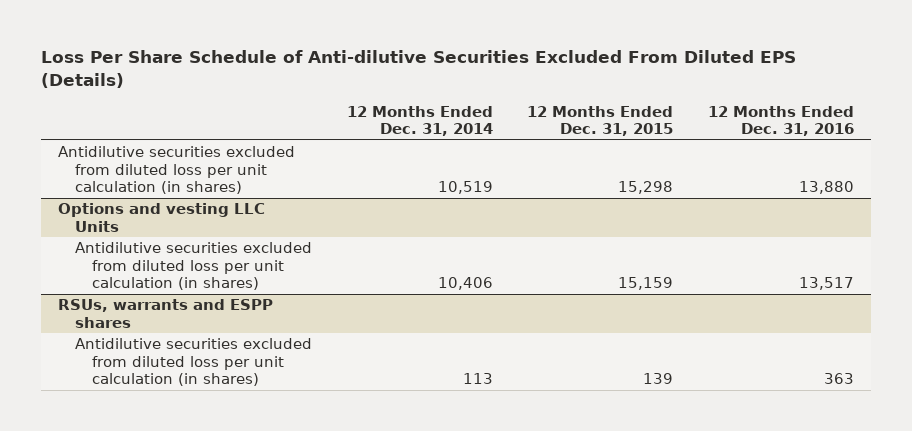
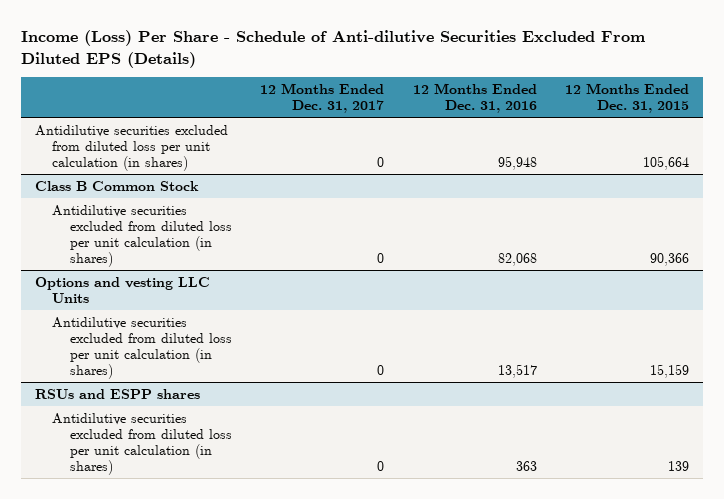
[40,50,796,88] Loss Per Share Schedule of Anti-dilutive Securities Excluded From Diluted EPS (Details) -> [20,30,645,68] Income (Loss) Per Share - Schedule of Anti-dilutive Securities Excluded From Diluted EPS (Details)
[346,105,493,136] 12 Months Ended Dec. 31, 2014 -> none
none -> [260,82,385,113] 12 Months Ended Dec. 31, 2017
[618,180,674,194] 15,298 -> [643,155,690,170] 105,664
[798,180,854,194] 13,880 -> [497,155,537,170] 95,948
none -> [35,180,200,191] Class B Common Stock
none -> [52,204,232,267] Antidilutive securities excluded from diluted loss per unit calculation (in shares)
[58,299,274,328] RSUs, warrants and ESPP shares -> [35,388,201,399] RSUs and ESPP shares

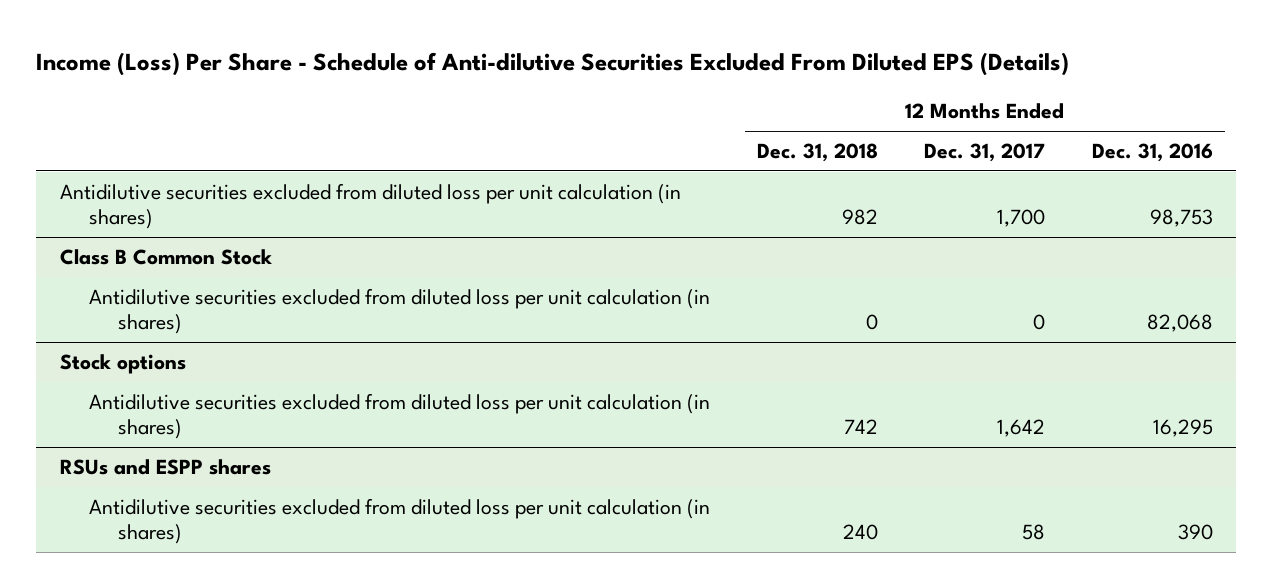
[565,82,690,113] 12 Months Ended Dec. 31, 2015 -> none
none -> [756,143,878,163] Dec. 31, 2018
[377,156,385,167] 0 -> [997,208,1046,227] 1,700
[497,155,537,170] 95,948 -> [1150,208,1214,227] 98,753
[35,276,211,303] Options and vesting LLC Units -> [59,354,186,375] Stock options
[377,364,385,375] 0 -> [997,418,1046,437] 1,642
[497,363,537,378] 13,517 -> [1153,418,1214,437] 16,295
[377,460,385,471] 0 -> [1022,523,1046,540] 58
[515,460,537,471] 363 -> [1178,523,1214,540] 390

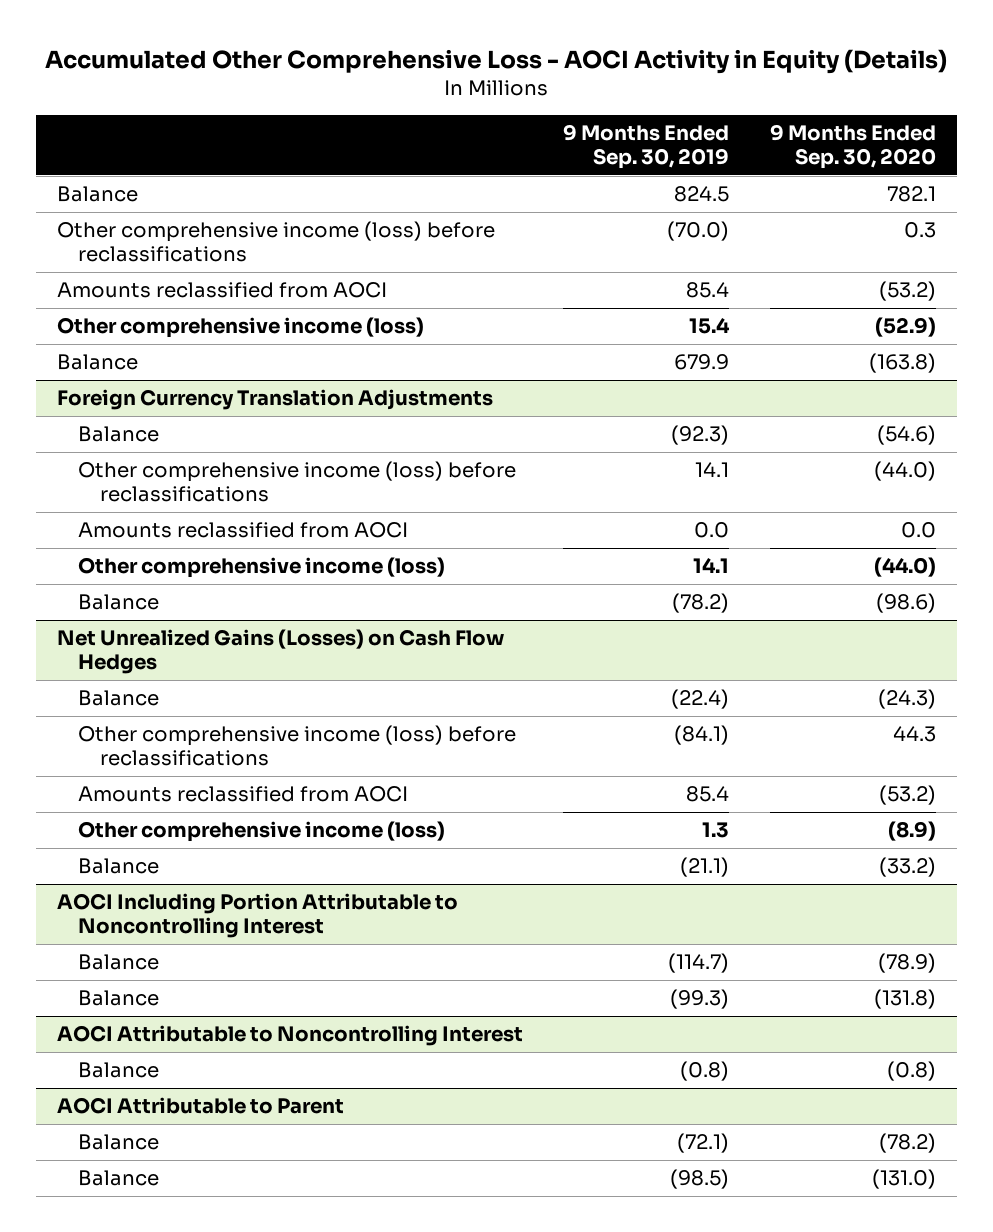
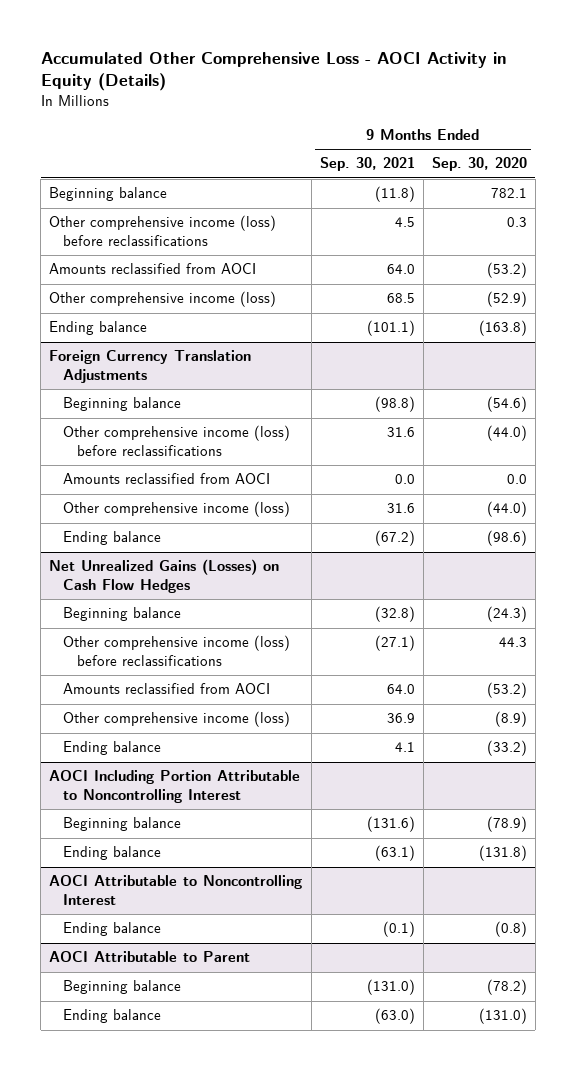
[563,124,730,170] 9 Months Ended Sep. 30, 2019 -> none
none -> [319,157,415,172] Sep. 30, 2021
[56,186,138,203] Balance -> [49,187,168,202] Beginning balance
[56,354,138,371] Balance -> [49,321,148,336] Ending balance
[78,426,160,443] Balance -> [63,397,182,412] Beginning balance
[78,594,160,611] Balance -> [63,531,162,546] Ending balance
[78,690,160,707] Balance -> [63,607,182,622] Beginning balance
[78,858,160,875] Balance -> [63,741,162,756] Ending balance
[78,954,160,971] Balance -> [63,817,182,832] Beginning balance
[78,990,160,1007] Balance -> [63,846,162,861] Ending balance
[78,1062,160,1079] Balance -> [63,922,162,937] Ending balance
[78,1134,160,1151] Balance -> [63,980,182,995] Beginning balance
[78,1170,160,1187] Balance -> [63,1009,162,1024] Ending balance

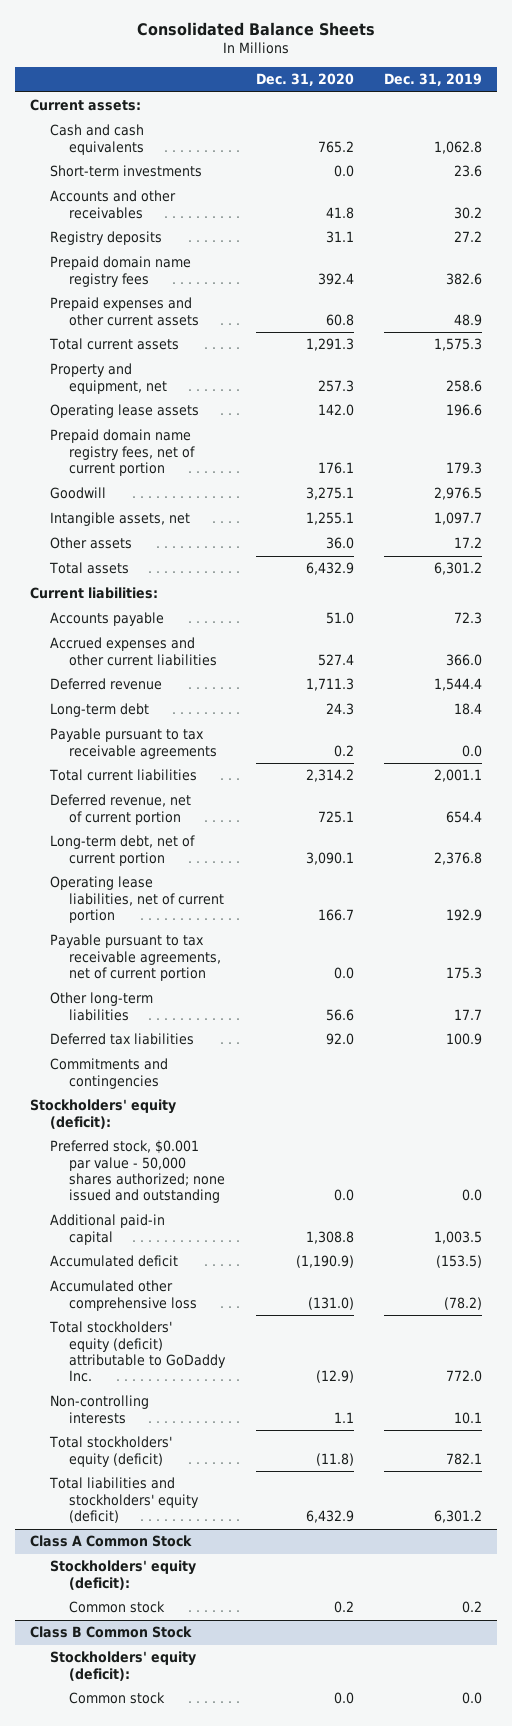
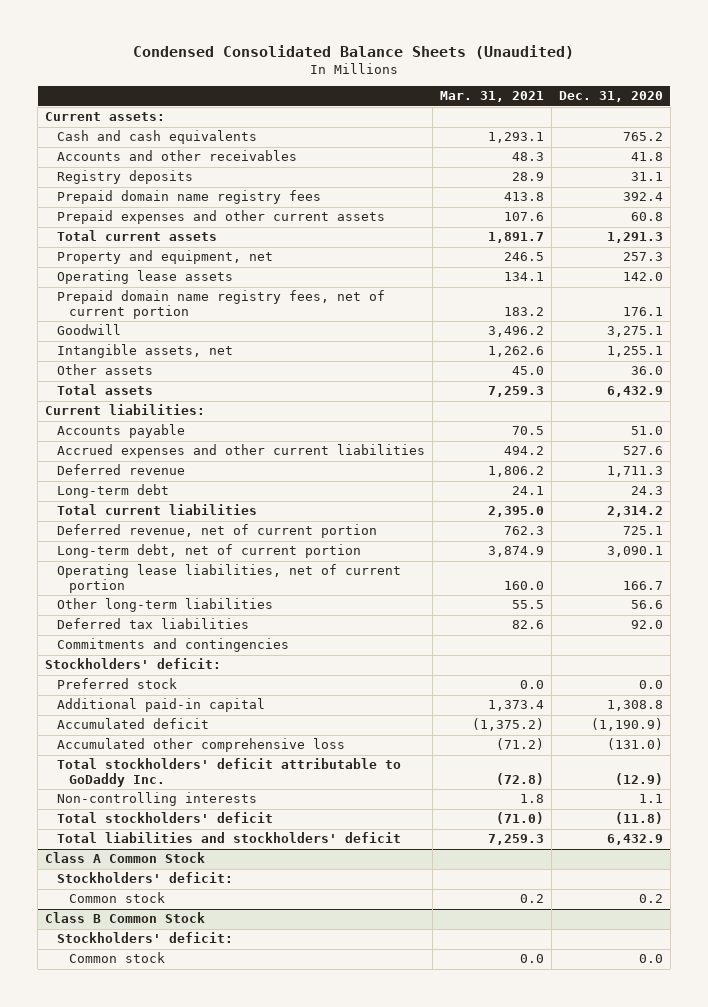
[137,22,376,37] Consolidated Balance Sheets -> [133,45,575,60] Condensed Consolidated Balance Sheets (Unaudited)
[384,73,483,87] Dec. 31, 2019 -> none
none -> [440,91,545,103] Mar. 31, 2021
[49,165,202,178] Short-term investments -> none
[317,653,354,666] 527.4 -> [622,446,663,456] 527.6
[49,728,218,759] Payable pursuant to tax receivable agreements -> none
[49,934,222,981] Payable pursuant to tax receivable agreements, net of current portion -> none
[30,1099,177,1129] Stockholders' equity (deficit): -> [45,658,222,670] Stockholders' deficit:
[49,1140,226,1204] Preferred stock, $0.001 par value - 50,000 shares authorized; none issued and outstanding -> [57,678,178,690] Preferred stock
[48,1321,227,1383] Total stockholders' equity (deficit) attributable to GoDaddy Inc. -> [57,758,402,787] Total stockholders' deficit attributable to GoDaddy Inc.
[48,1436,172,1467] Total stockholders' equity (deficit) -> [57,812,274,824] Total stockholders' deficit
[48,1477,200,1523] Total liabilities and stockholders' equity (deficit) -> [57,832,402,844] Total liabilities and stockholders' deficit
[49,1560,196,1590] Stockholders' equity (deficit): -> [57,872,234,884] Stockholders' deficit:
[49,1651,196,1681] Stockholders' equity (deficit): -> [57,932,234,944] Stockholders' deficit:

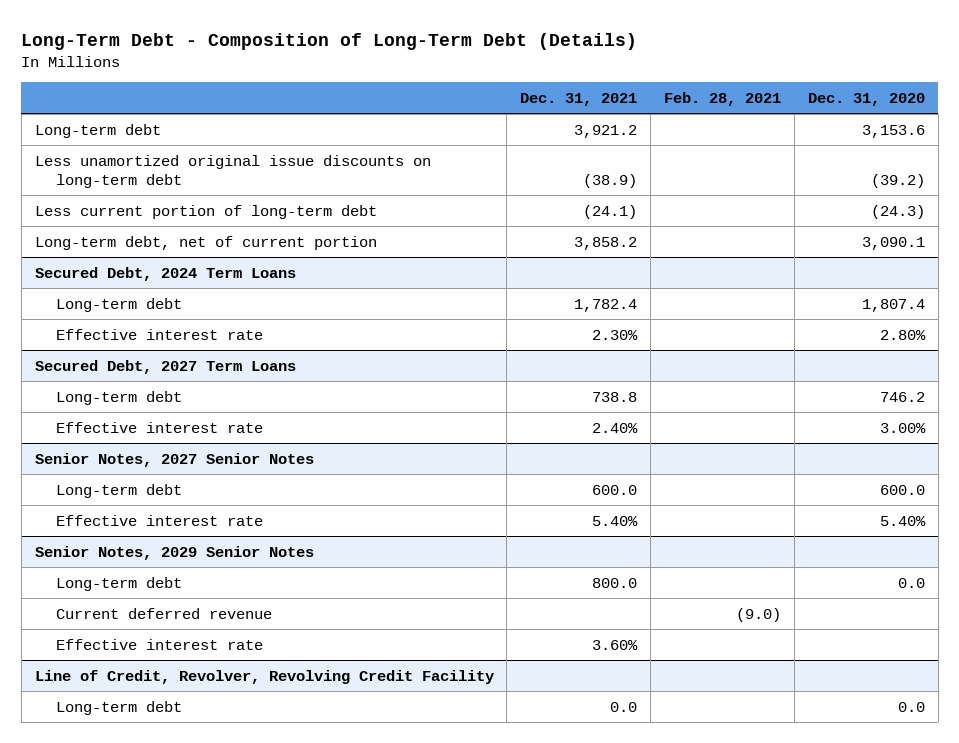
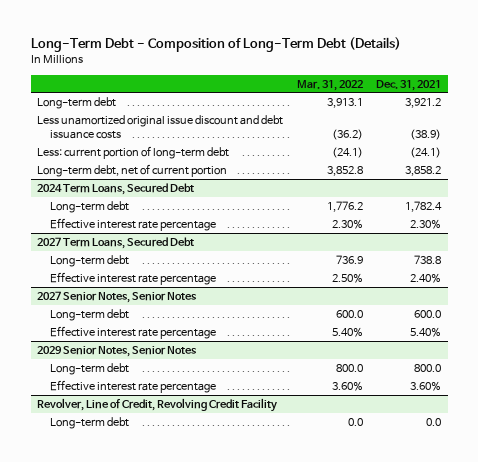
[664,92,782,107] Feb. 28, 2021 -> none
[807,93,925,107] Dec. 31, 2020 -> none
none -> [296,79,363,91] Mar. 31, 2022
[34,154,431,189] Less unamortized original issue discounts on long-term debt -> [37,115,284,140] Less unamortized original issue discount and debt issuance costs
[34,204,377,219] Less current portion of long-term debt -> [37,146,230,160] Less: current portion of long-term debt
[34,266,296,281] Secured Debt, 2024 Term Loans -> [37,183,195,196] 2024 Term Loans, Secured Debt
[55,328,263,340] Effective interest rate -> [50,218,217,232] Effective interest rate percentage
[34,359,296,374] Secured Debt, 2027 Term Loans -> [37,237,195,250] 2027 Term Loans, Secured Debt
[55,421,263,433] Effective interest rate -> [50,272,217,286] Effective interest rate percentage
[34,452,314,467] Senior Notes, 2027 Senior Notes -> [37,291,198,304] 2027 Senior Notes, Senior Notes
[55,514,263,526] Effective interest rate -> [50,326,217,340] Effective interest rate percentage
[34,545,314,560] Senior Notes, 2029 Senior Notes -> [37,346,198,358] 2029 Senior Notes, Senior Notes
[55,607,272,619] Current deferred revenue -> none
[55,638,263,650] Effective interest rate -> [50,380,217,394] Effective interest rate percentage
[34,669,494,684] Line of Credit, Revolver, Revolving Credit Facility -> [37,398,278,413] Revolver, Line of Credit, Revolving Credit Facility

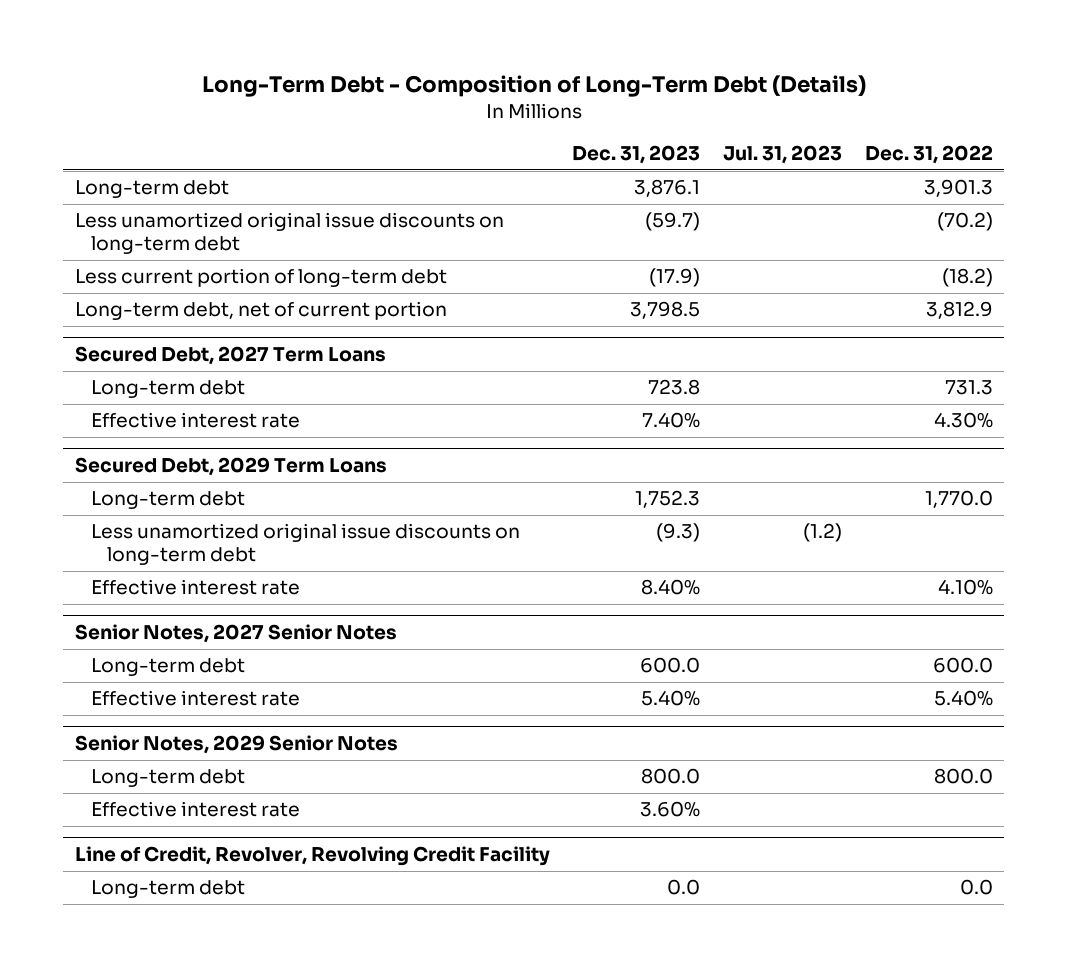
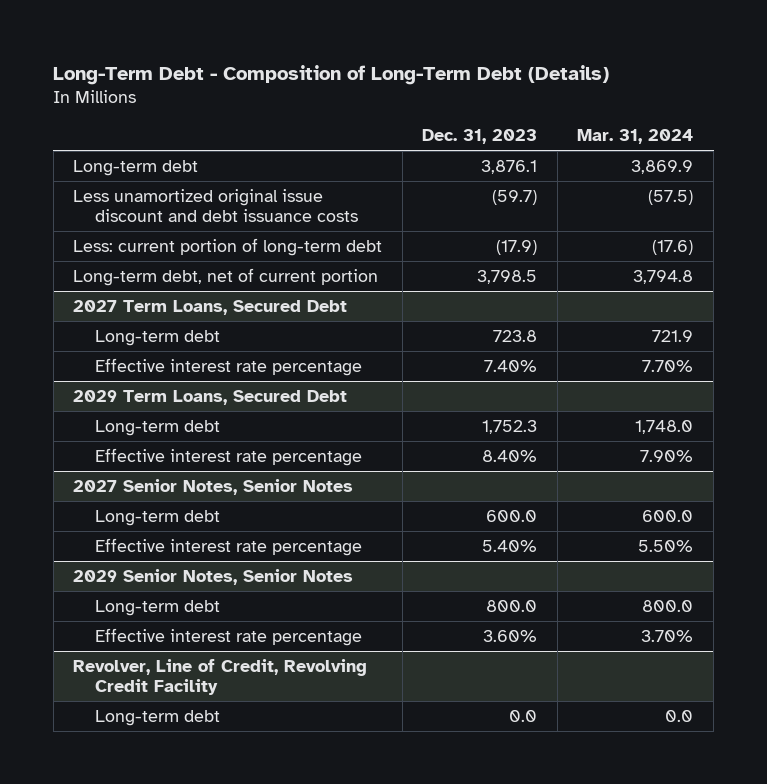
[723,144,843,164] Jul. 31, 2023 -> none
[864,144,993,164] Dec. 31, 2022 -> none
none -> [577,129,694,145] Mar. 31, 2024
[74,212,504,255] Less unamortized original issue discounts on long-term debt -> [73,188,358,223] Less unamortized original issue discount and debt issuance costs
[74,268,447,288] Less current portion of long-term debt -> [73,237,383,256] Less: current portion of long-term debt
[74,345,386,365] Secured Debt, 2027 Term Loans -> [73,299,348,315] 2027 Term Loans, Secured Debt
[90,412,300,429] Effective interest rate -> [94,357,362,376] Effective interest rate percentage
[74,456,387,476] Secured Debt, 2029 Term Loans -> [73,389,348,405] 2029 Term Loans, Secured Debt
[90,523,520,566] Less unamortized original issue discounts on long-term debt -> none
[90,579,300,596] Effective interest rate -> [94,447,362,466] Effective interest rate percentage
[74,623,397,643] Senior Notes, 2027 Senior Notes -> [73,478,354,495] 2027 Senior Notes, Senior Notes
[90,690,300,707] Effective interest rate -> [94,537,362,556] Effective interest rate percentage
[74,734,398,754] Senior Notes, 2029 Senior Notes -> [73,568,354,585] 2029 Senior Notes, Senior Notes
[90,801,300,818] Effective interest rate -> [94,627,362,646] Effective interest rate percentage
[74,845,550,866] Line of Credit, Revolver, Revolving Credit Facility -> [73,658,368,696] Revolver, Line of Credit, Revolving Credit Facility

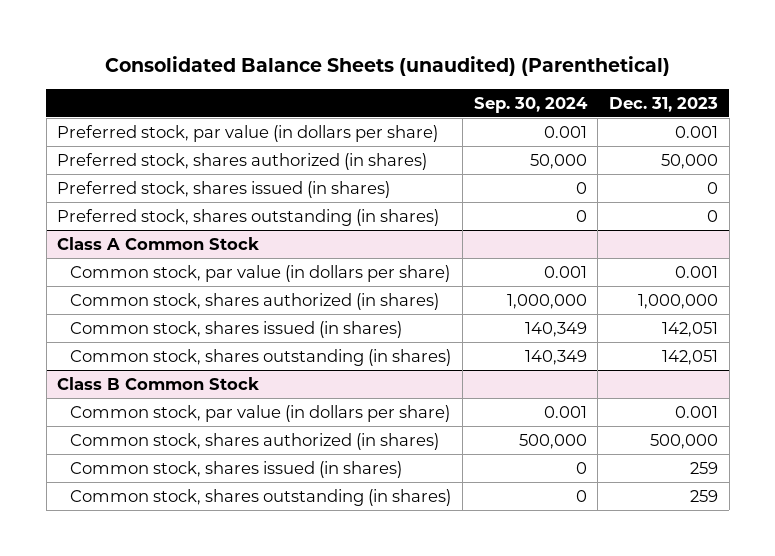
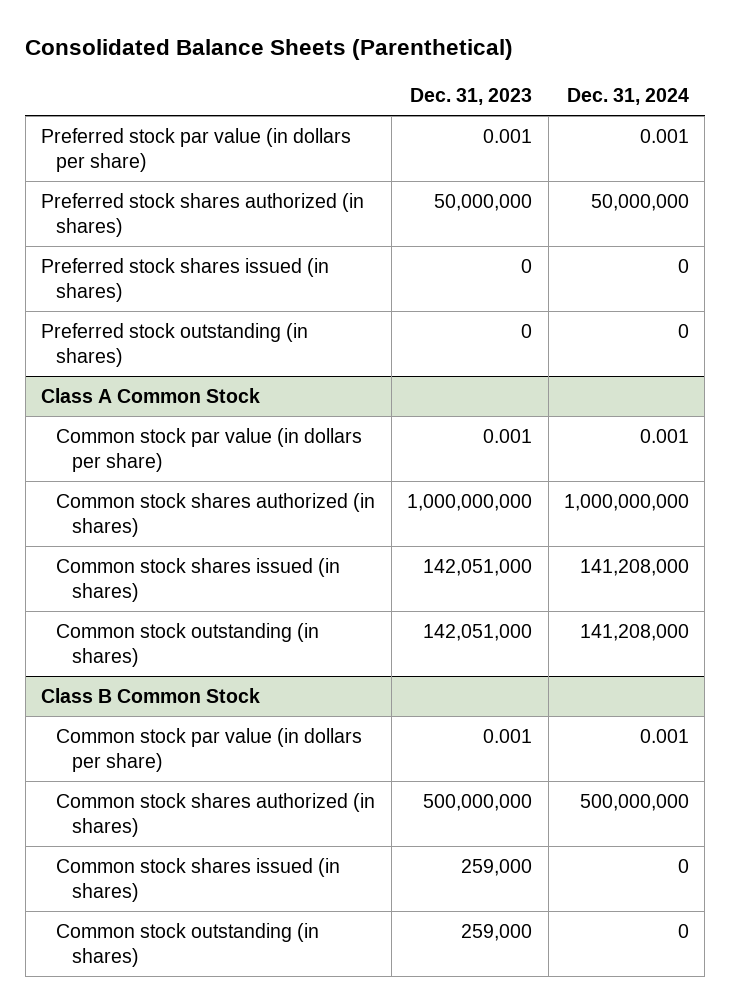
[104,56,670,77] Consolidated Balance Sheets (unaudited) (Parenthetical) -> [25,39,514,61] Consolidated Balance Sheets (Parenthetical)
[473,96,588,113] Sep. 30, 2024 -> none
none -> [567,87,690,105] Dec. 31, 2024
[57,124,439,142] Preferred stock, par value (in dollars per share) -> [41,127,352,172] Preferred stock par value (in dollars per share)
[57,152,428,170] Preferred stock, shares authorized (in shares) -> [41,192,365,237] Preferred stock shares authorized (in shares)
[660,153,718,169] 50,000 -> [434,193,533,211] 50,000,000
[57,180,391,198] Preferred stock, shares issued (in shares) -> [41,257,330,302] Preferred stock shares issued (in shares)
[57,208,440,226] Preferred stock, shares outstanding (in shares) -> [41,322,309,367] Preferred stock outstanding (in shares)
[70,264,451,282] Common stock, par value (in dollars per share) -> [56,427,363,472] Common stock par value (in dollars per share)
[70,292,440,310] Common stock, shares authorized (in shares) -> [56,492,376,537] Common stock shares authorized (in shares)
[637,293,718,309] 1,000,000 -> [407,493,533,511] 1,000,000,000
[70,320,403,338] Common stock, shares issued (in shares) -> [56,557,341,602] Common stock shares issued (in shares)
[661,321,718,337] 142,051 -> [423,558,533,576] 142,051,000
[70,348,452,366] Common stock, shares outstanding (in shares) -> [56,622,320,667] Common stock outstanding (in shares)
[661,349,718,365] 142,051 -> [423,623,533,641] 142,051,000
[70,404,451,422] Common stock, par value (in dollars per share) -> [56,727,363,772] Common stock par value (in dollars per share)
[70,432,440,450] Common stock, shares authorized (in shares) -> [56,792,376,837] Common stock shares authorized (in shares)
[649,433,718,449] 500,000 -> [423,793,533,811] 500,000,000
[70,460,403,478] Common stock, shares issued (in shares) -> [56,857,341,902] Common stock shares issued (in shares)
[689,461,718,474] 259 -> [461,858,533,876] 259,000
[70,488,452,506] Common stock, shares outstanding (in shares) -> [56,922,320,967] Common stock outstanding (in shares)
[689,489,718,502] 259 -> [461,923,533,941] 259,000

